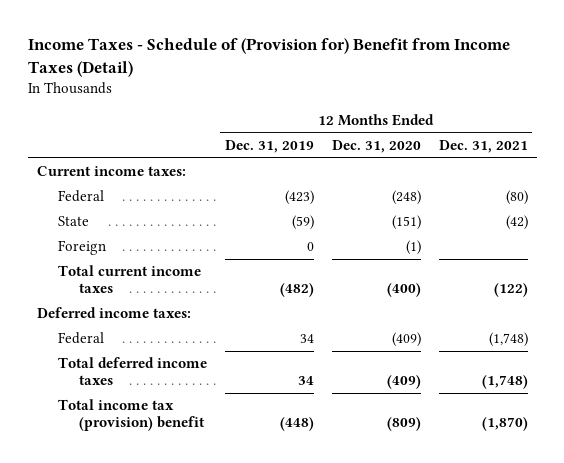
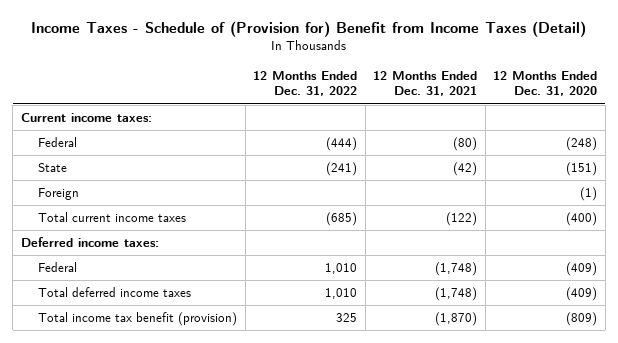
[224,140,314,154] Dec. 31, 2019 -> none
none -> [253,70,358,97] 12 Months Ended Dec. 31, 2022
[57,399,206,432] Total income tax (provision) benefit -> [38,312,238,327] Total income tax benefit (provision)

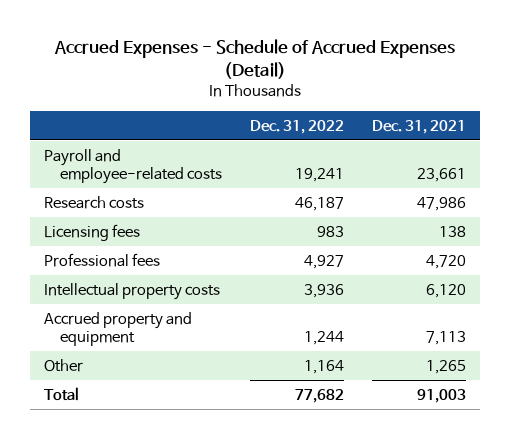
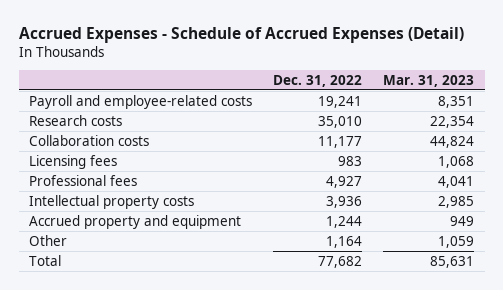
[371,119,466,134] Dec. 31, 2021 -> none
none -> [383,74,475,87] Mar. 31, 2023
[295,196,345,211] 46,187 -> [318,115,363,128] 35,010
none -> [29,134,150,146] Collaboration costs

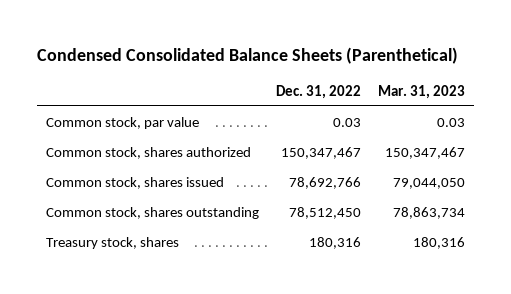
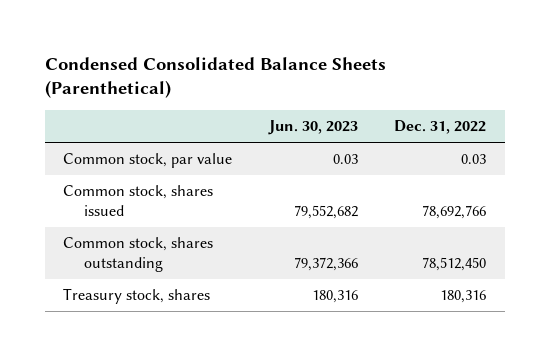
[378,84,466,99] Mar. 31, 2023 -> none
none -> [267,120,358,136] Jun. 30, 2023
[46,146,252,159] Common stock, shares authorized -> none

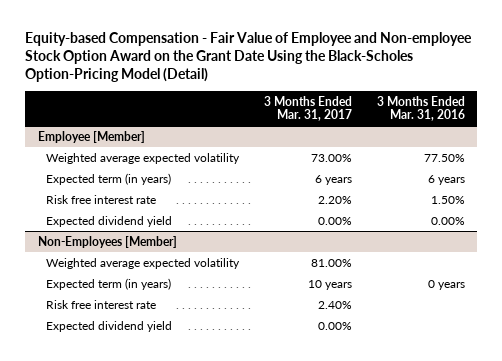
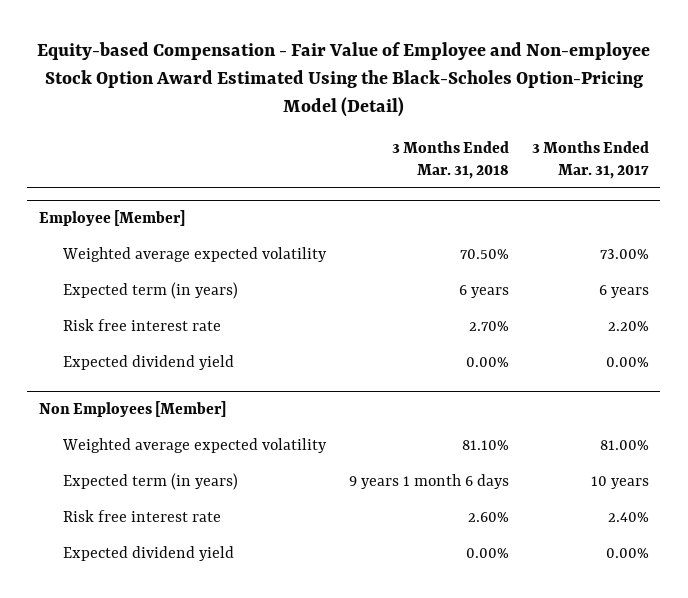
[25,32,473,83] Equity-based Compensation - Fair Value of Employee and Non-employee Stock Option Award on the Grant Date Using the Black-Scholes Option-Pricing Model (Detail) -> [36,41,650,117] Equity-based Compensation - Fair Value of Employee and Non-employee Stock Option Award Estimated Using the Black-Scholes Option-Pricing Model (Detail)
[376,95,465,122] 3 Months Ended Mar. 31, 2016 -> none
none -> [391,140,509,180] 3 Months Ended Mar. 31, 2018
[37,235,177,248] Non-Employees [Member] -> [38,401,226,418] Non Employees [Member]

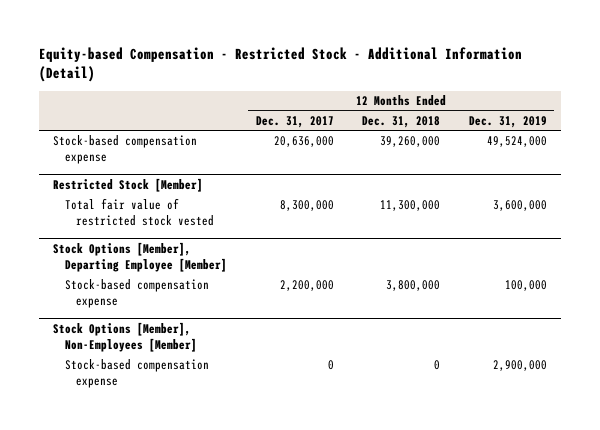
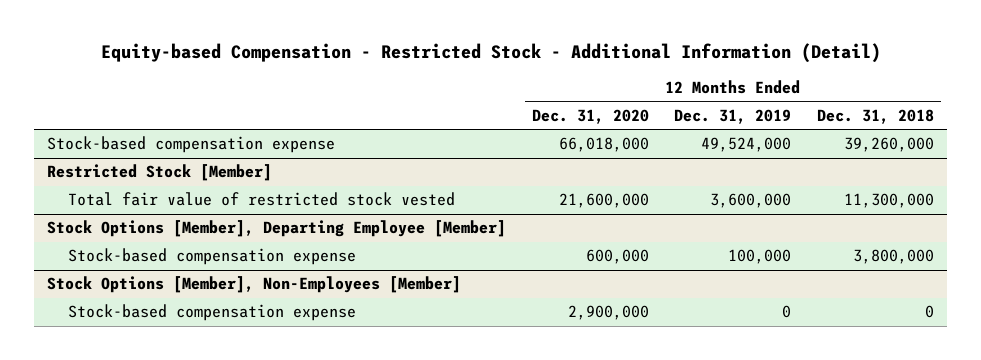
[255,115,334,128] Dec. 31, 2017 -> none
none -> [531,108,649,124] Dec. 31, 2020
[492,360,547,372] 2,900,000 -> [782,305,792,319] 0

